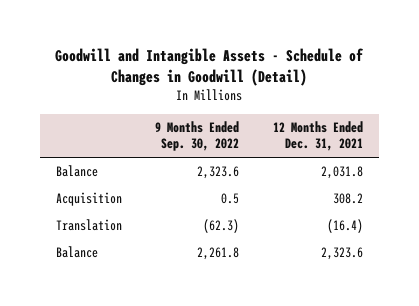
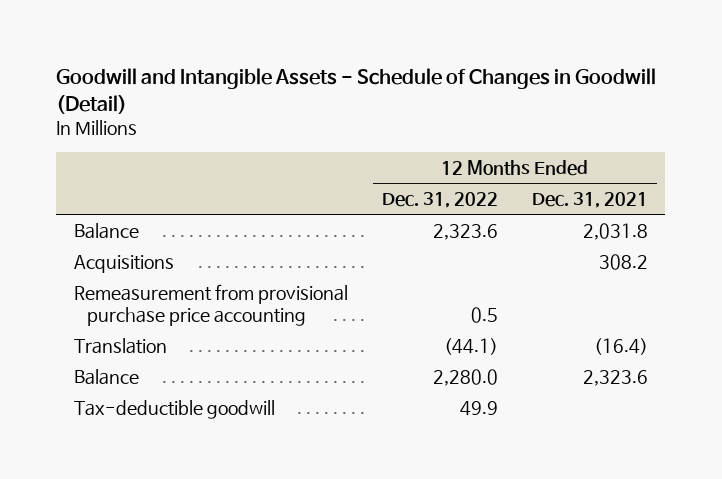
[155,121,240,152] 9 Months Ended Sep. 30, 2022 -> none
none -> [381,192,498,209] Dec. 31, 2022
[56,192,123,207] Acquisition -> [73,254,174,273] Acquisitions
none -> [73,283,348,326] Remeasurement from provisional purchase price accounting
none -> [73,399,275,419] Tax-deductible goodwill

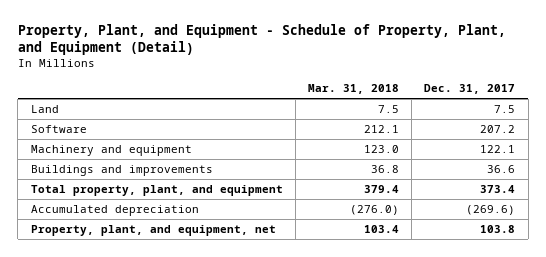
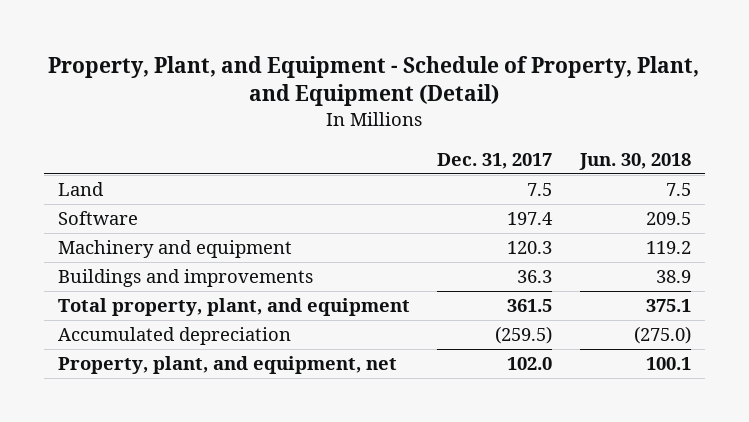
[307,84,399,95] Mar. 31, 2018 -> none
none -> [578,152,691,170] Jun. 30, 2018
[480,124,516,133] 207.2 -> [507,212,554,226] 197.4
[480,144,516,153] 122.1 -> [507,241,553,255] 120.3
[487,164,516,173] 36.6 -> [517,270,553,284] 36.3
[480,184,516,193] 373.4 -> [507,299,553,313] 361.5
[466,204,516,215] (269.6) -> [495,326,553,345] (259.5)
[480,224,516,233] 103.8 -> [507,357,553,371] 102.0

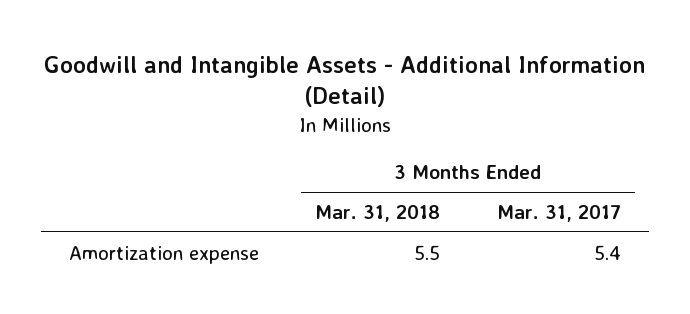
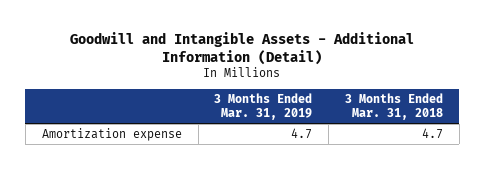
[496,204,621,222] Mar. 31, 2017 -> none
none -> [214,92,313,121] 3 Months Ended Mar. 31, 2019
[414,244,441,260] 5.5 -> [422,127,444,139] 4.7

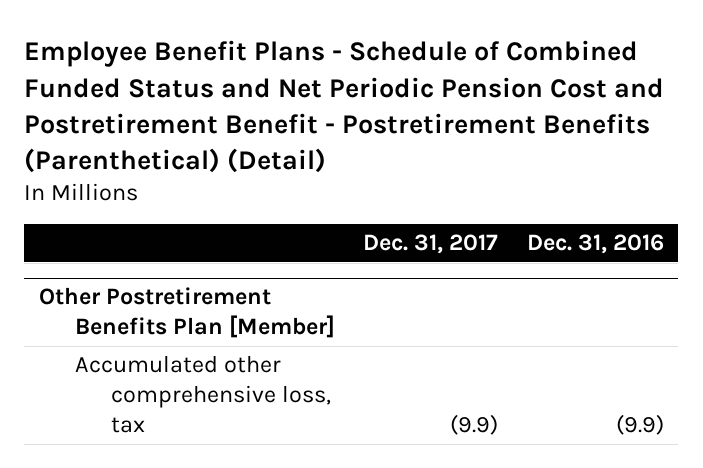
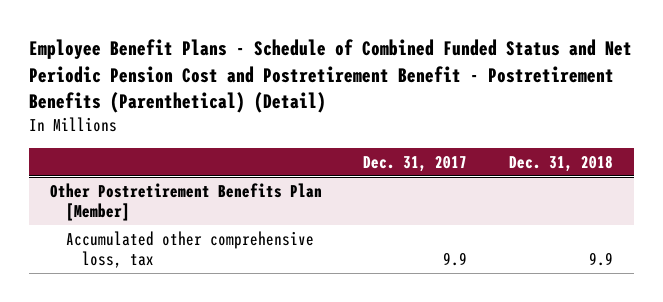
[527,233,665,254] Dec. 31, 2016 -> none
none -> [509,154,614,172] Dec. 31, 2018
[450,414,499,436] (9.9) -> [443,251,468,266] 9.9

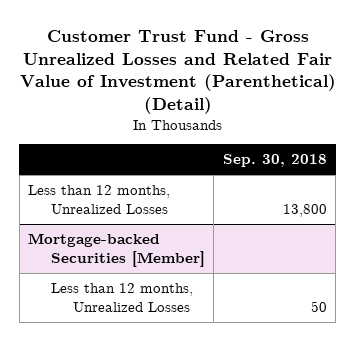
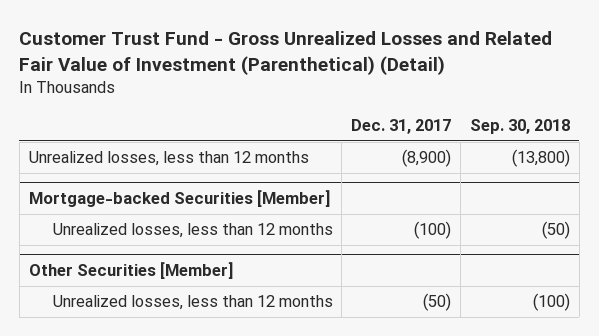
none -> [351,119,452,135] Dec. 31, 2017
[28,184,171,214] Less than 12 months, Unrealized Losses -> [28,151,309,167] Unrealized losses, less than 12 months
[282,203,327,217] 13,800 -> [511,149,570,168] (13,800)
[50,282,193,312] Less than 12 months, Unrealized Losses -> [52,223,333,239] Unrealized losses, less than 12 months
[310,300,327,312] 50 -> [541,221,570,240] (50)
none -> [28,262,234,280] Other Securities [Member]
none -> [52,295,333,311] Unrealized losses, less than 12 months

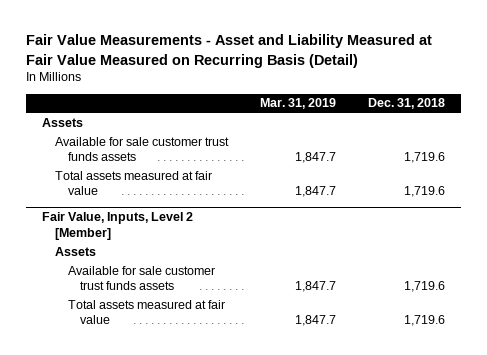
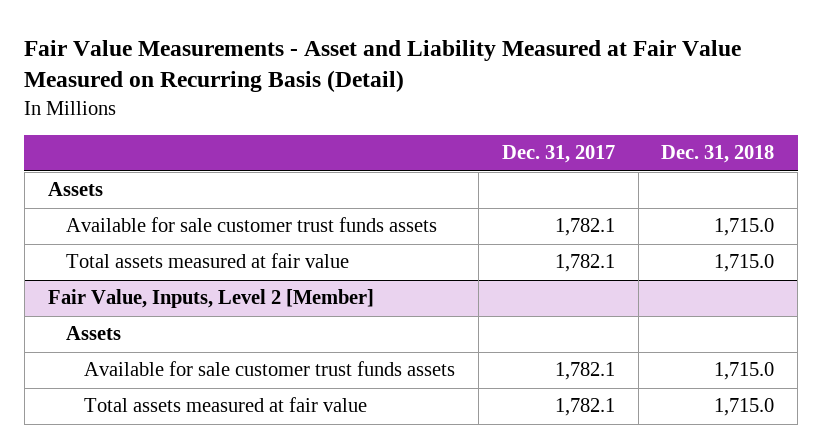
[260,98,337,110] Mar. 31, 2019 -> none
none -> [501,145,615,164] Dec. 31, 2017
[404,151,446,163] 1,719.6 -> [714,218,775,237] 1,715.0
[404,185,446,197] 1,719.6 -> [714,254,775,273] 1,715.0
[404,280,446,292] 1,719.6 -> [714,362,775,381] 1,715.0
[404,314,446,326] 1,719.6 -> [714,398,775,417] 1,715.0

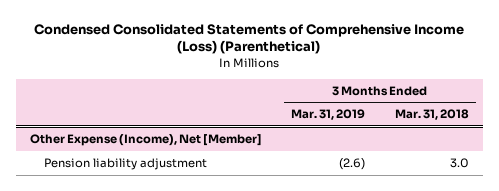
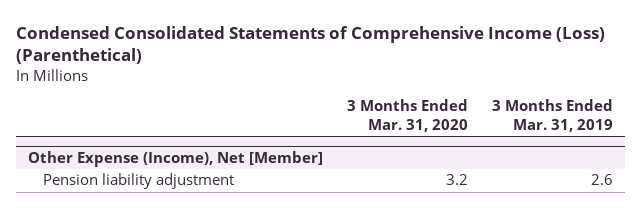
[394,109,469,121] Mar. 31, 2018 -> none
none -> [347,99,469,132] 3 Months Ended Mar. 31, 2020
[339,157,366,170] (2.6) -> [590,174,613,186] 2.6

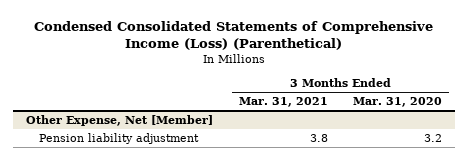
[491,99,613,132] 3 Months Ended Mar. 31, 2019 -> none
none -> [238,97,328,108] Mar. 31, 2021
[28,150,324,167] Other Expense (Income), Net [Member] -> [26,115,214,127] Other Expense, Net [Member]

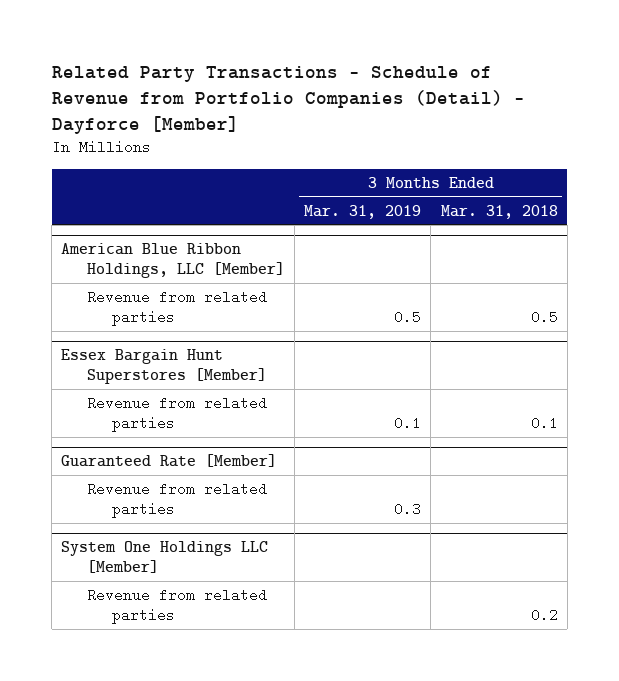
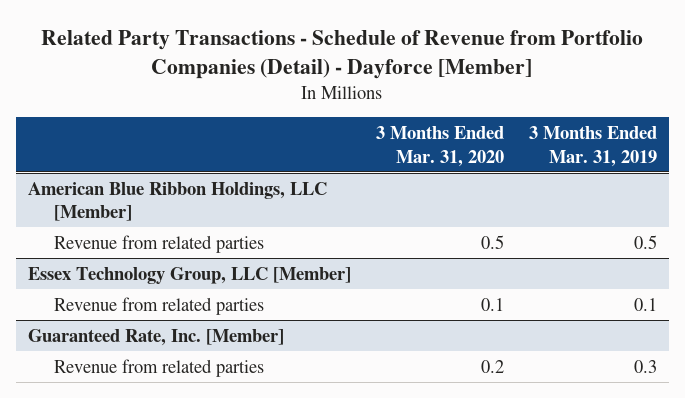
[440,204,558,219] Mar. 31, 2018 -> none
none -> [375,125,504,167] 3 Months Ended Mar. 31, 2020
[61,348,267,385] Essex Bargain Hunt Superstores [Member] -> none
none -> [27,266,351,284] Essex Technology Group, LLC [Member]
[61,453,278,467] Guaranteed Rate [Member] -> [27,328,284,346] Guaranteed Rate, Inc. [Member]
[61,540,269,574] System One Holdings LLC [Member] -> none
[86,587,267,625] Revenue from related parties -> none

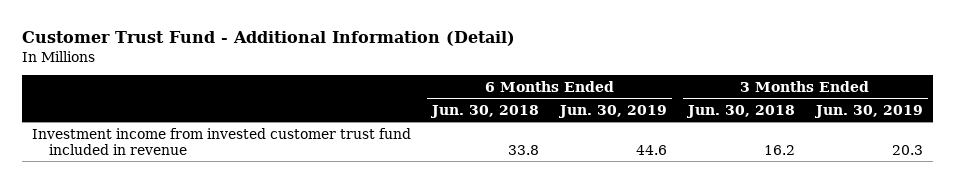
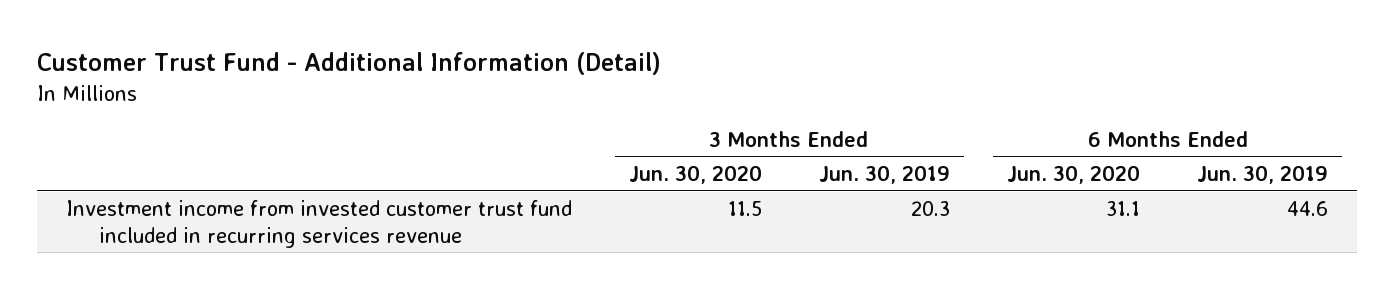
[430,104,540,118] Jun. 30, 2018 -> none
[685,104,795,118] Jun. 30, 2018 -> none
none -> [628,165,762,185] Jun. 30, 2020
none -> [1007,165,1141,185] Jun. 30, 2020
[32,127,412,155] Investment income from invested customer trust fund included in revenue -> [65,200,572,248] Investment income from invested customer trust fund included in recurring services revenue

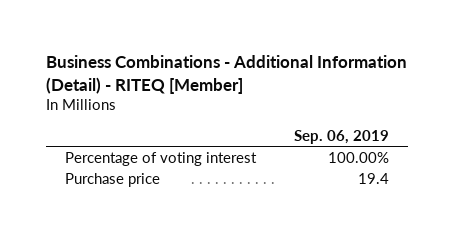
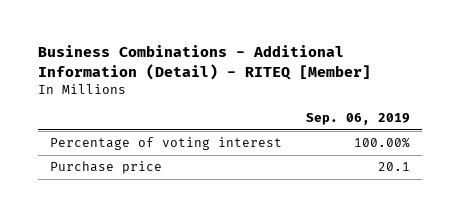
[357,172,389,184] 19.4 -> [377,162,410,172] 20.1

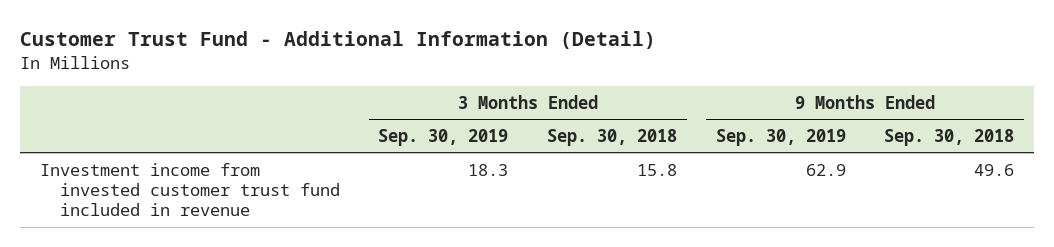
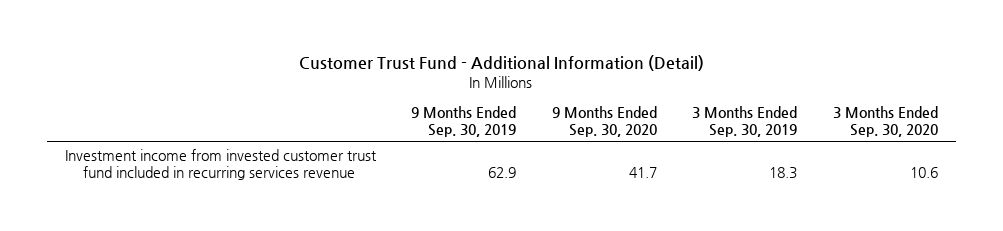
[547,128,678,146] Sep. 30, 2018 -> none
[884,128,1015,146] Sep. 30, 2018 -> none
none -> [551,106,657,138] 9 Months Ended Sep. 30, 2020
none -> [832,106,938,138] 3 Months Ended Sep. 30, 2020
[39,162,340,217] Investment income from invested customer trust fund included in revenue -> [64,149,377,180] Investment income from invested customer trust fund included in recurring services revenue

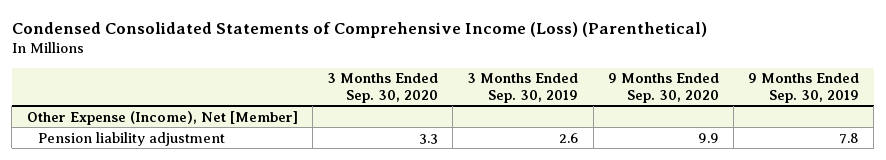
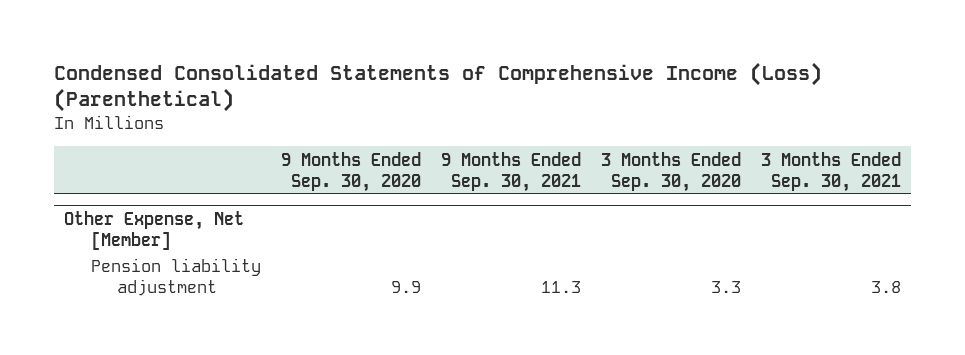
[467,73,579,103] 3 Months Ended Sep. 30, 2019 -> none
[748,73,860,103] 9 Months Ended Sep. 30, 2019 -> none
none -> [440,151,581,192] 9 Months Ended Sep. 30, 2021
none -> [760,151,901,192] 3 Months Ended Sep. 30, 2021
[26,110,298,125] Other Expense (Income), Net [Member] -> [63,210,244,250] Other Expense, Net [Member]

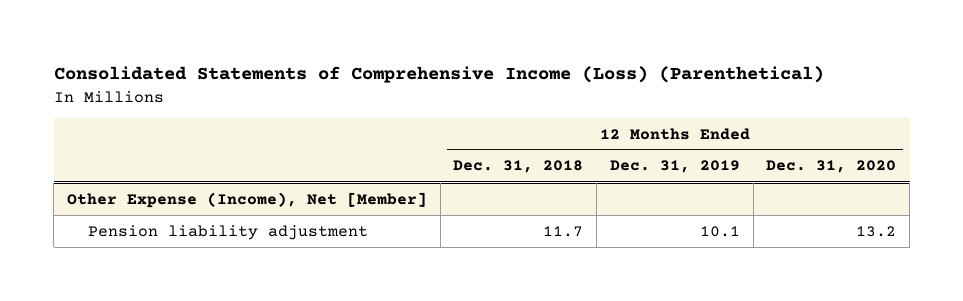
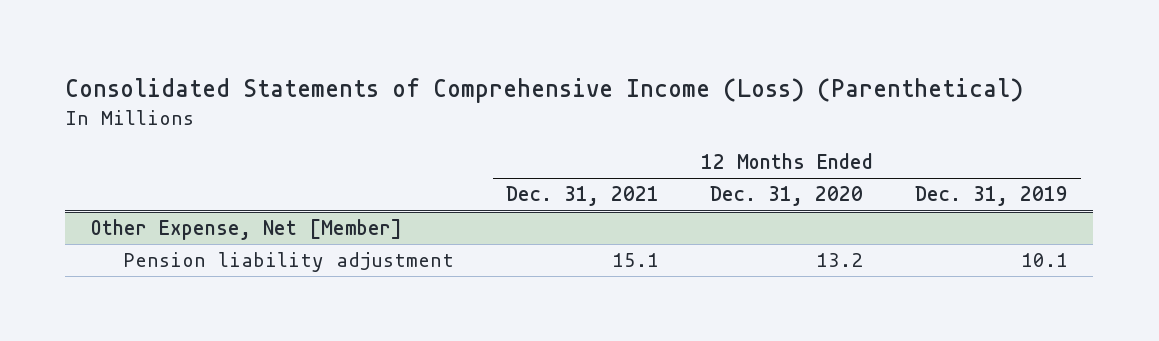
[453,160,584,174] Dec. 31, 2018 -> none
none -> [505,186,659,207] Dec. 31, 2021
[66,191,427,208] Other Expense (Income), Net [Member] -> [90,219,402,241] Other Expense, Net [Member]

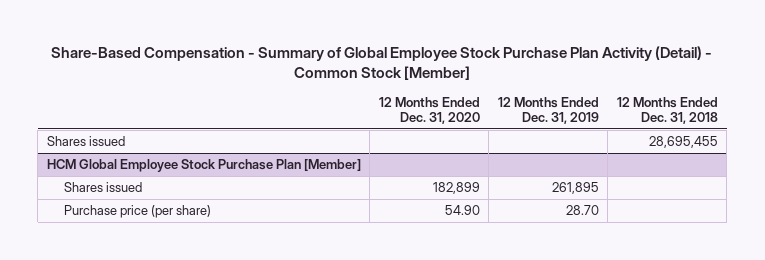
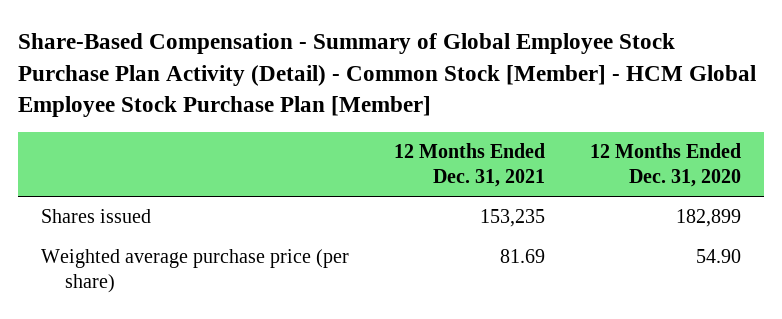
[51,45,713,80] Share-Based Compensation - Summary of Global Employee Stock Purchase Plan Activity (Detail) - Common Stock [Member] -> [18,33,757,117] Share-Based Compensation - Summary of Global Employee Stock Purchase Plan Activity (Detail) - Common Stock [Member] - HCM Global Employee Stock Purchase Plan [Member]
[497,97,599,125] 12 Months Ended Dec. 31, 2019 -> none
[616,97,718,125] 12 Months Ended Dec. 31, 2018 -> none
none -> [393,143,545,188] 12 Months Ended Dec. 31, 2021
[46,136,125,147] Shares issued -> none
[46,159,361,173] HCM Global Employee Stock Purchase Plan [Member] -> none
[63,205,211,219] Purchase price (per share) -> [40,249,349,294] Weighted average purchase price (per share)

